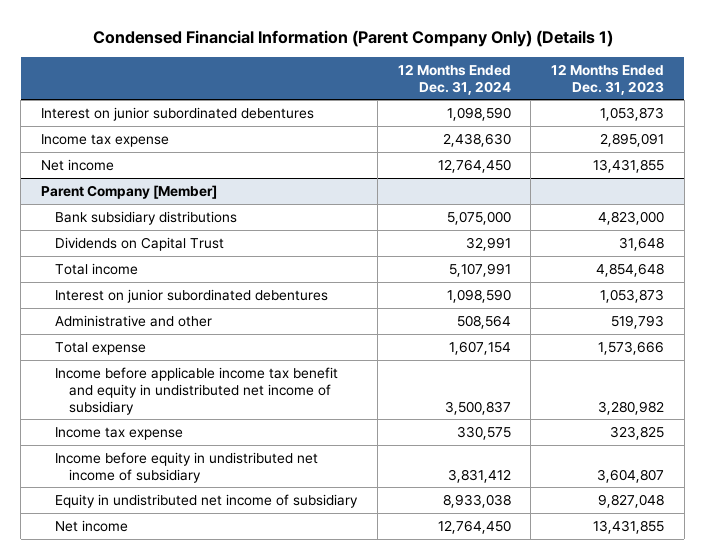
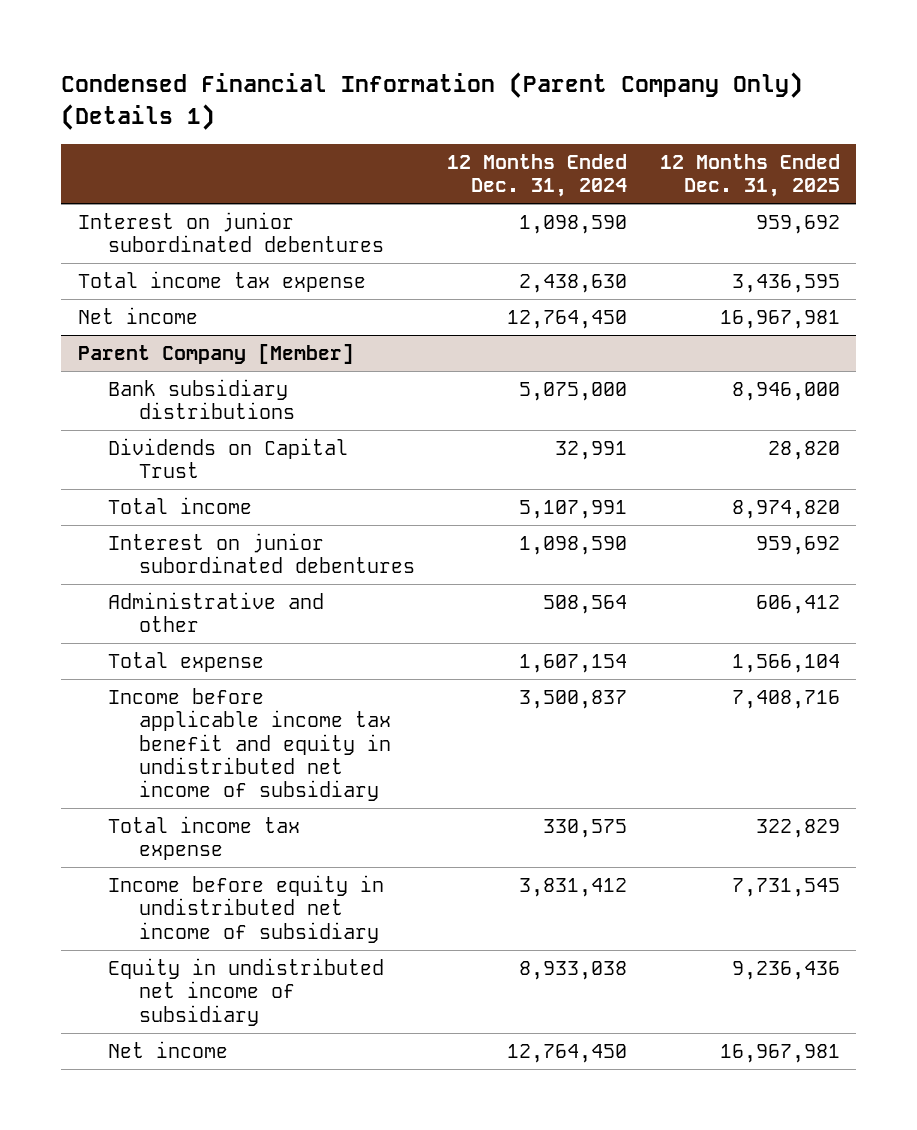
[551,63,665,95] 12 Months Ended Dec. 31, 2023 -> none
none -> [659,153,840,198] 12 Months Ended Dec. 31, 2025
[40,133,169,147] Income tax expense -> [77,271,366,293] Total income tax expense
[55,426,184,440] Income tax expense -> [108,816,301,861] Total income tax expense

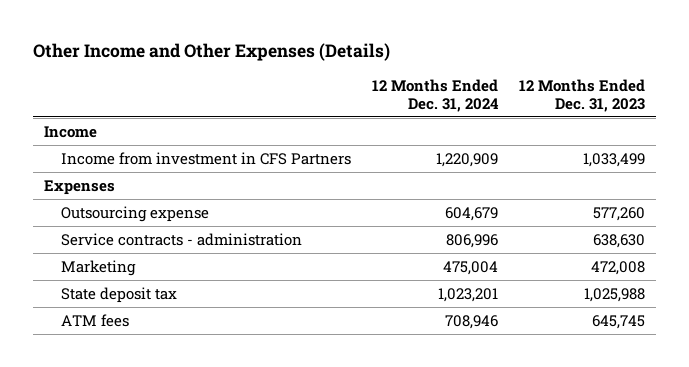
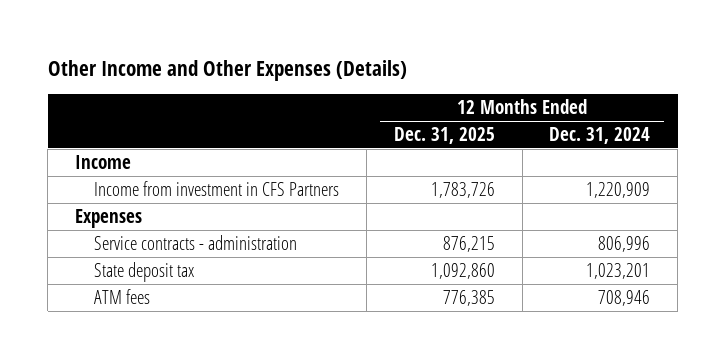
[519,78,646,112] 12 Months Ended Dec. 31, 2023 -> none
none -> [393,126,495,144] Dec. 31, 2025
[61,205,210,222] Outsourcing expense -> none
[61,259,137,276] Marketing -> none

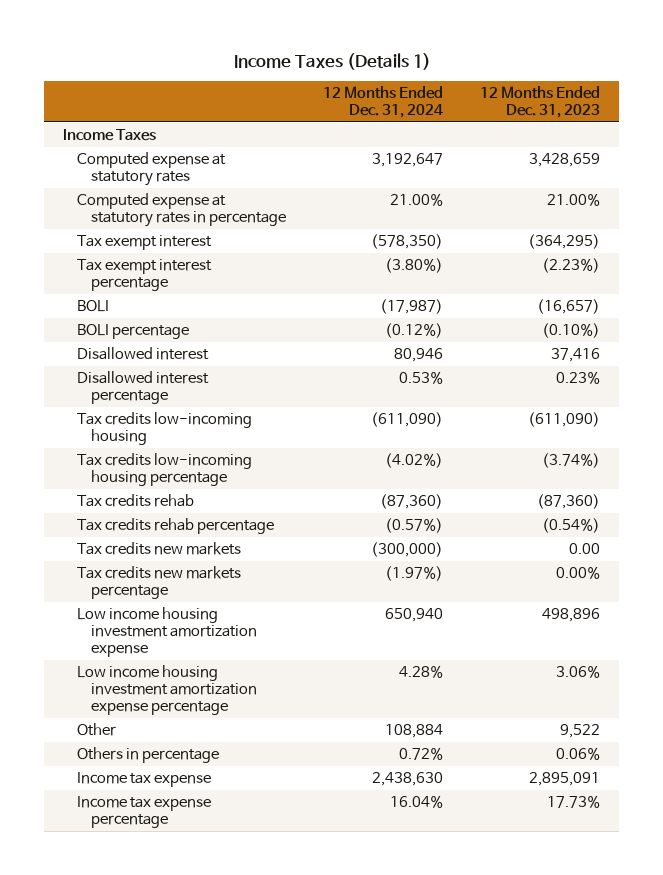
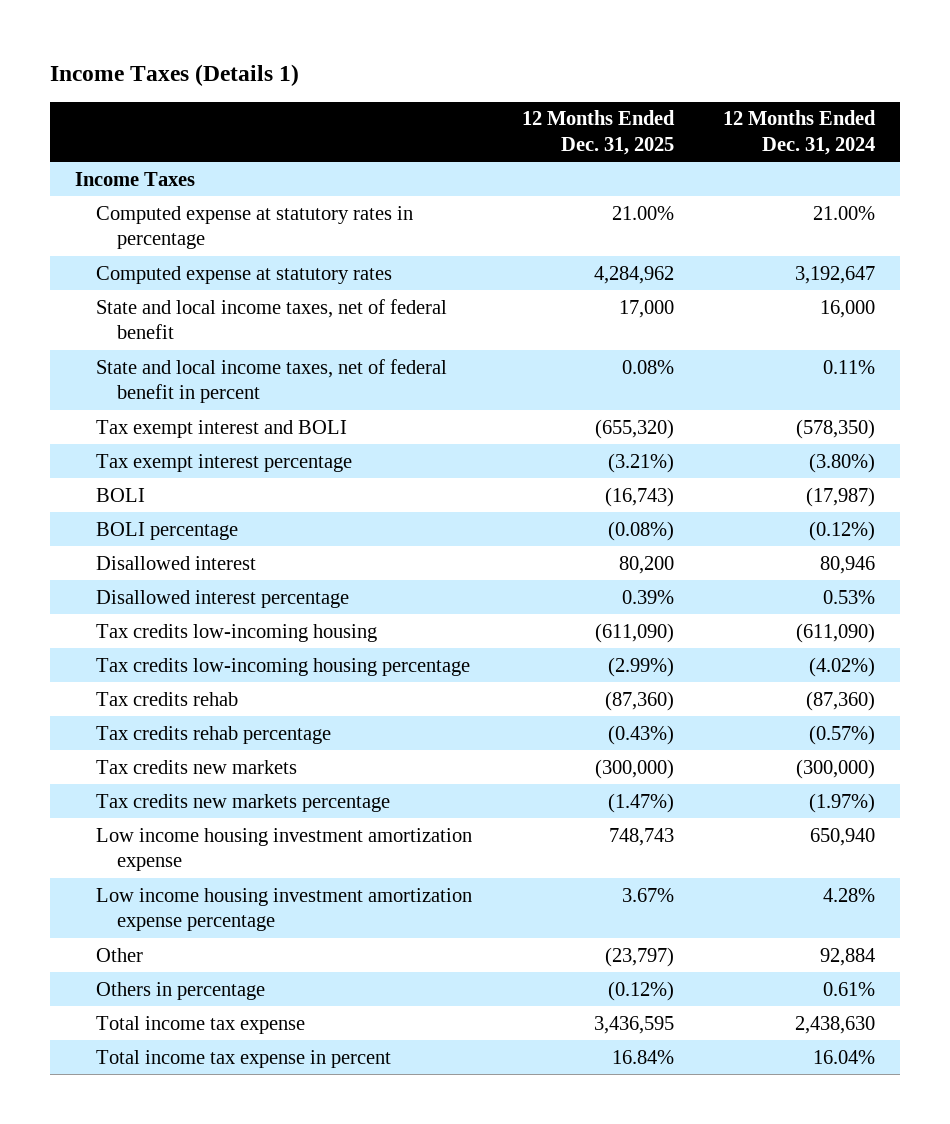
[480,86,601,119] 12 Months Ended Dec. 31, 2023 -> none
none -> [521,110,675,155] 12 Months Ended Dec. 31, 2025
[77,152,227,186] Computed expense at statutory rates -> [95,265,392,284] Computed expense at statutory rates
none -> [95,298,447,339] State and local income taxes, net of federal benefit
none -> [95,358,447,403] State and local income taxes, net of federal benefit in percent
[77,235,213,251] Tax exempt interest -> [95,419,347,438] Tax exempt interest and BOLI
[385,724,444,739] 108,884 -> [820,947,876,966] 92,884
[399,747,444,761] 0.72% -> [823,981,876,996] 0.61%
[77,772,212,788] Income tax expense -> [95,1015,305,1034] Total income tax expense
[77,796,212,828] Income tax expense percentage -> [95,1049,391,1068] Total income tax expense in percent

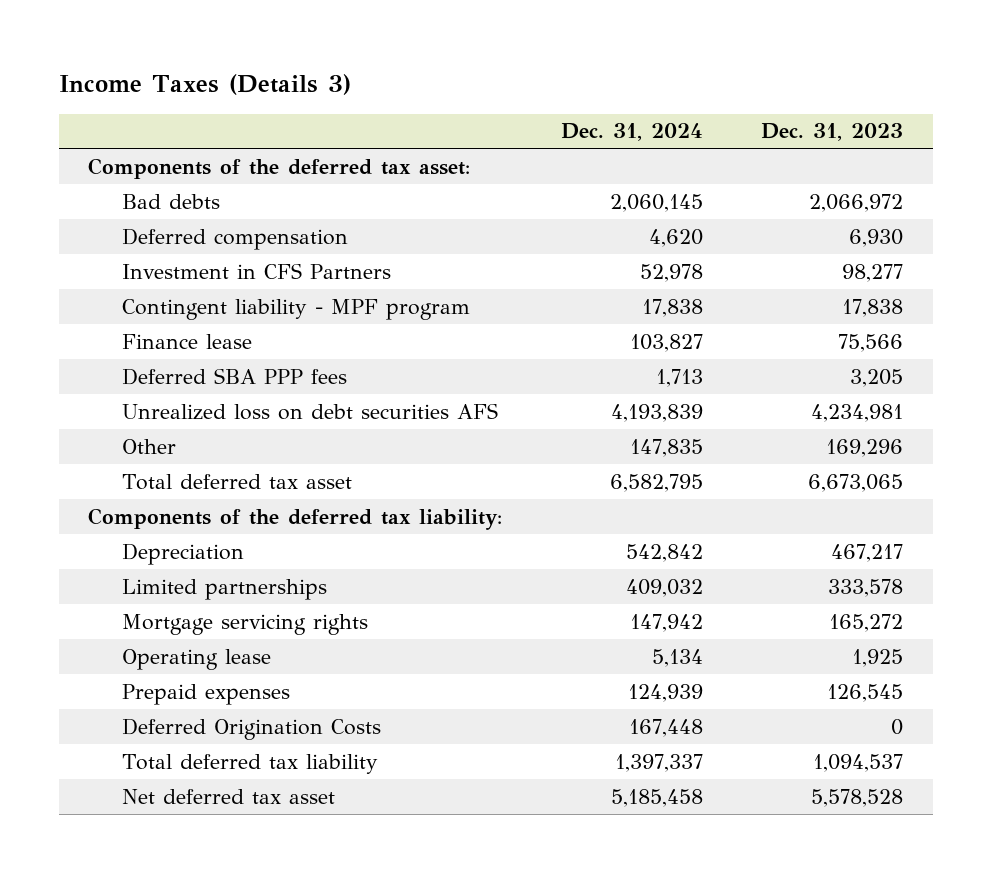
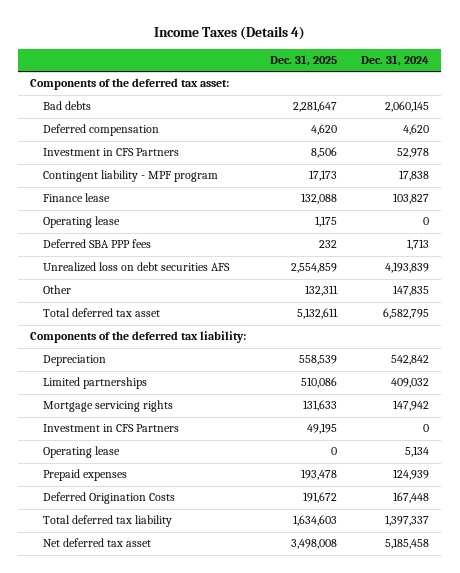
[58,74,351,96] Income Taxes (Details 3) -> [153,25,305,40] Income Taxes (Details 4)
[761,123,904,142] Dec. 31, 2023 -> none
none -> [270,54,338,66] Dec. 31, 2025
none -> [43,216,121,229] Operating lease
none -> [43,424,180,433] Investment in CFS Partners

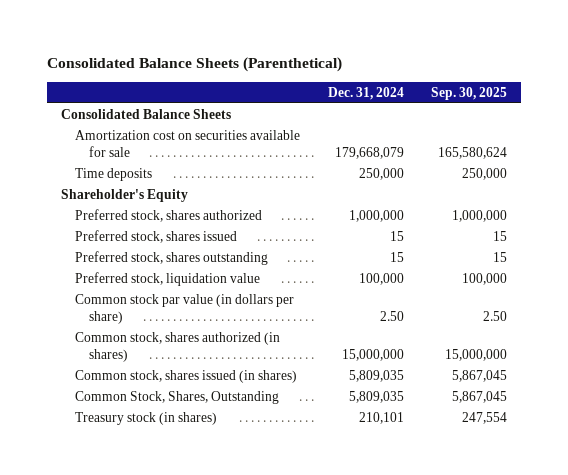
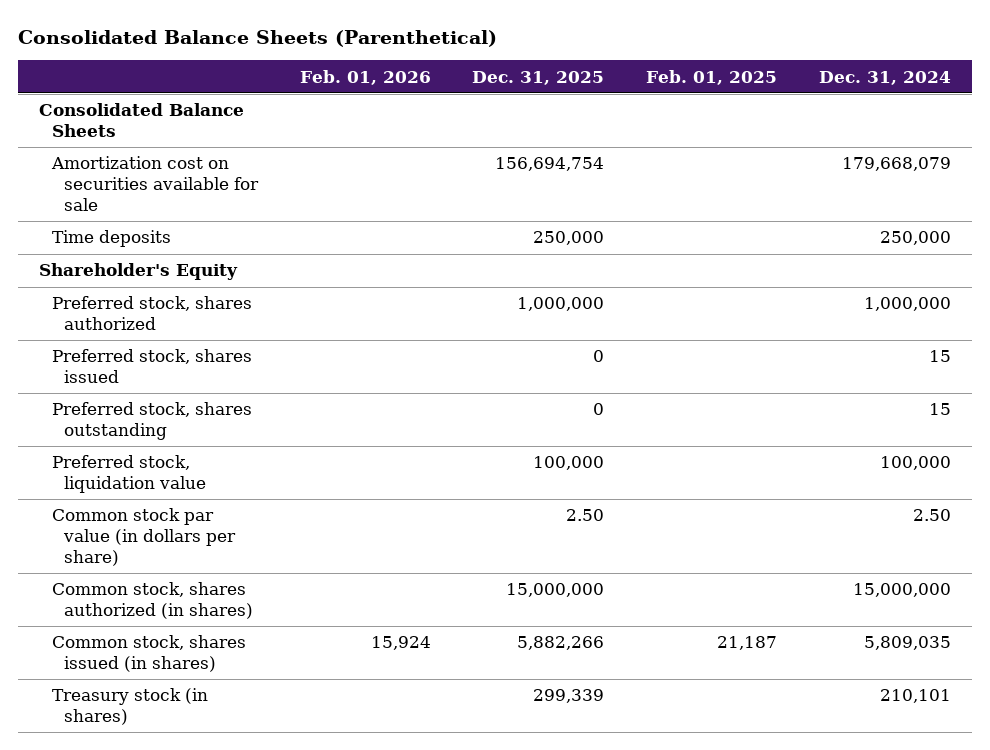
[431,86,508,100] Sep. 30, 2025 -> none
none -> [299,69,431,85] Feb. 01, 2026
none -> [472,70,605,85] Dec. 31, 2025
none -> [646,69,778,85] Feb. 01, 2025
[74,390,279,404] Common Stock, Shares, Outstanding -> none

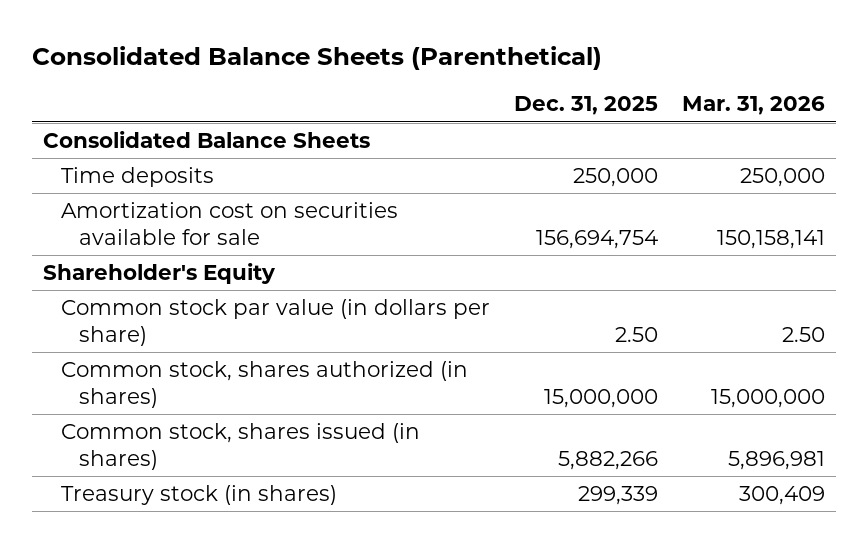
[299,69,431,85] Feb. 01, 2026 -> none
[646,69,778,85] Feb. 01, 2025 -> none
[818,70,951,85] Dec. 31, 2024 -> none
none -> [681,96,825,116] Mar. 31, 2026
[50,156,260,212] Amortization cost on securities available for sale -> [61,202,399,245] Amortization cost on securities available for sale
[51,296,252,331] Preferred stock, shares authorized -> none
[51,349,252,384] Preferred stock, shares issued -> none
[51,402,252,441] Preferred stock, shares outstanding -> none
[51,455,207,494] Preferred stock, liquidation value -> none

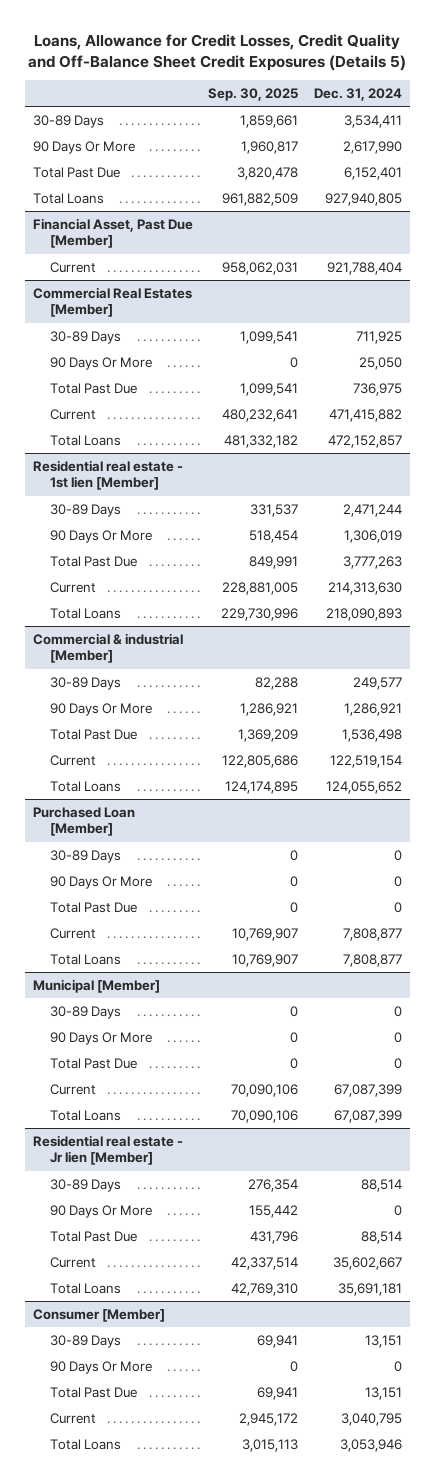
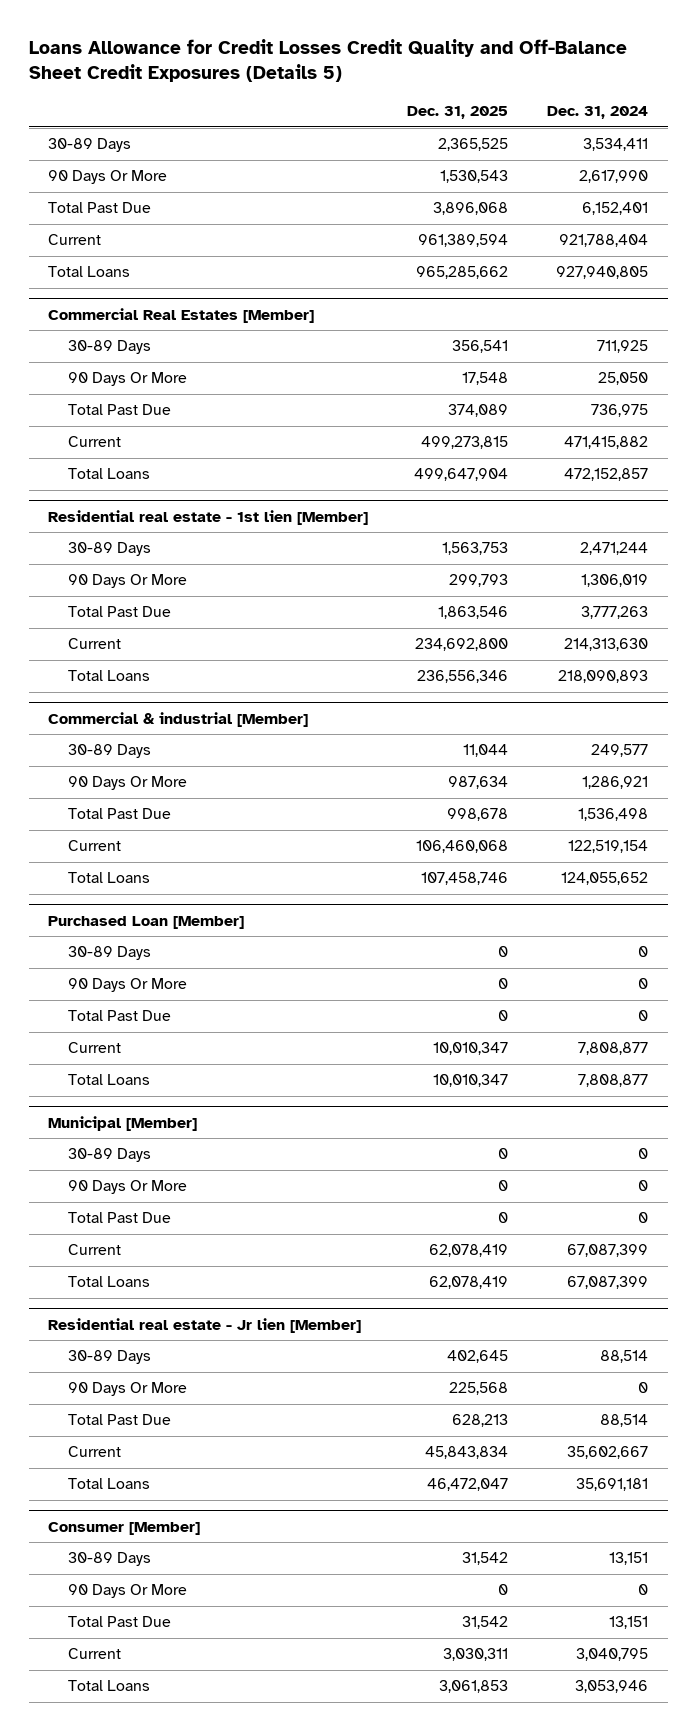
[28,33,407,71] Loans, Allowance for Credit Losses, Credit Quality and Off-Balance Sheet Credit Exposures (Details 5) -> [28,38,627,82] Loans Allowance for Credit Losses Credit Quality and Off-Balance Sheet Credit Exposures (Details 5)
[208,88,299,102] Sep. 30, 2025 -> none
none -> [407,106,509,120] Dec. 31, 2025
[32,217,193,249] Financial Asset, Past Due [Member] -> none
[32,192,104,204] Total Loans -> [48,266,131,278] Total Loans

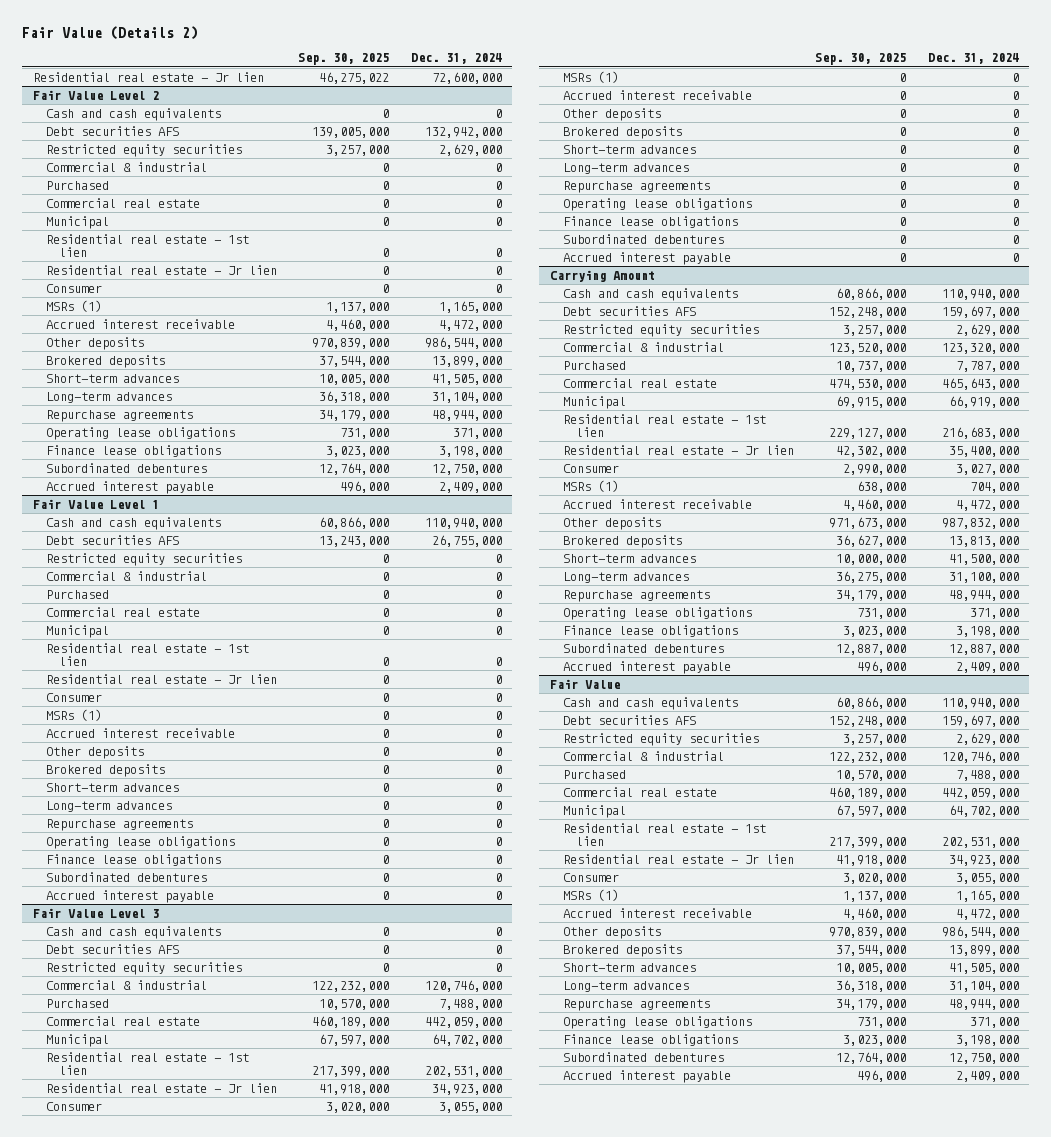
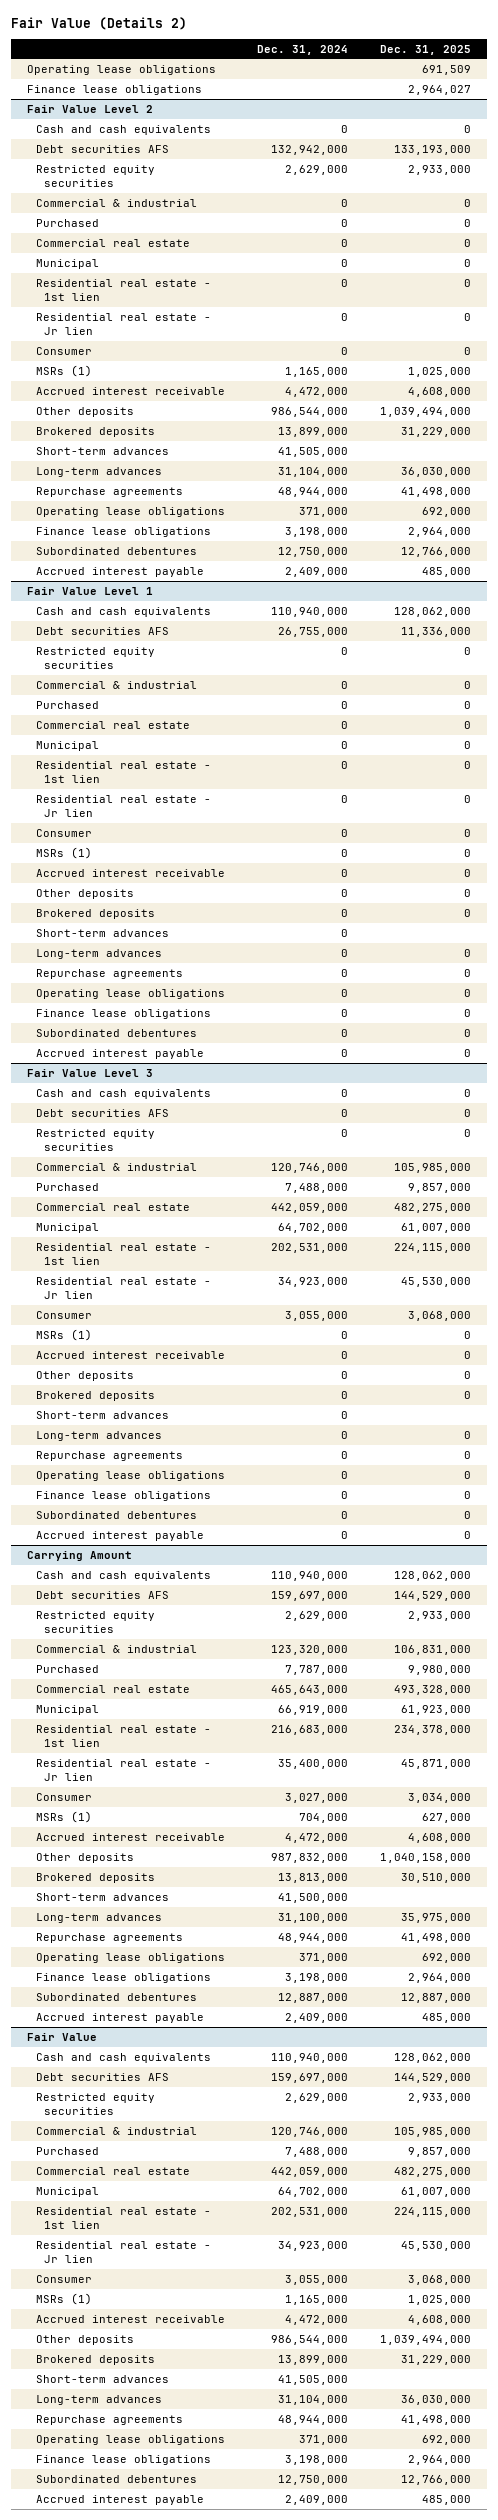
[298,53,390,66] Sep. 30, 2025 -> none
none -> [380,44,472,55] Dec. 31, 2025
[32,71,264,82] Residential real estate - Jr lien -> none
none -> [27,64,217,75] Operating lease obligations
none -> [27,84,203,95] Finance lease obligations

